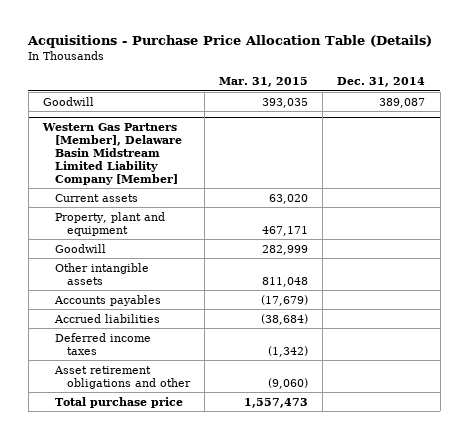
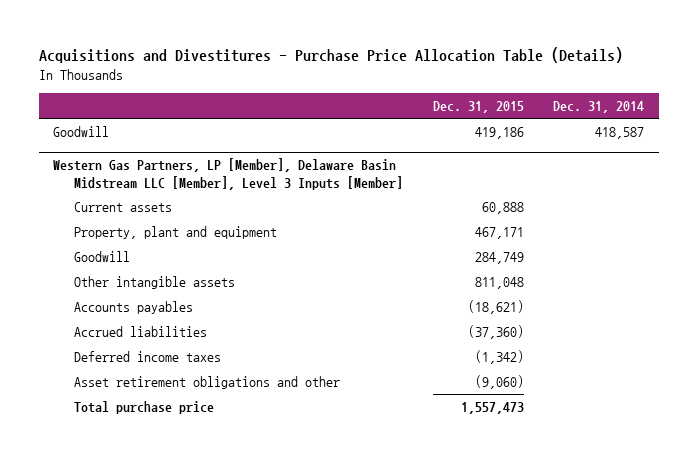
[27,35,433,49] Acquisitions - Purchase Price Allocation Table (Details) -> [38,47,623,64] Acquisitions and Divestitures - Purchase Price Allocation Table (Details)
[219,77,309,88] Mar. 31, 2015 -> none
none -> [432,101,524,114] Dec. 31, 2015
[41,123,182,185] Western Gas Partners [Member], Delaware Basin Midstream Limited Liability Company [Member] -> none
[54,193,138,202] Current assets -> none
[54,211,165,236] Property, plant and equipment -> none
[54,243,106,253] Goodwill -> none
[54,262,149,285] Other intangible assets -> none
[53,294,161,306] Accounts payables -> none
[53,313,160,323] Accrued liabilities -> none
[54,332,151,355] Deferred income taxes -> none
[53,365,191,389] Asset retirement obligations and other -> none
[54,396,183,408] Total purchase price -> none
[379,97,426,108] 389,087 -> [595,126,645,139] 418,587
none -> [53,158,404,190] Western Gas Partners, LP [Member], Delaware Basin Midstream LLC [Member], Level 3 Inputs [Member]
none -> [74,201,173,212] Current assets
none -> [74,225,278,239] Property, plant and equipment
none -> [74,250,131,262] Goodwill
none -> [74,275,236,289] Other intangible assets
none -> [74,300,194,314] Accounts payables
none -> [74,325,208,337] Accrued liabilities
none -> [74,350,222,362] Deferred income taxes
none -> [74,375,341,389] Asset retirement obligations and other
none -> [74,400,215,414] Total purchase price

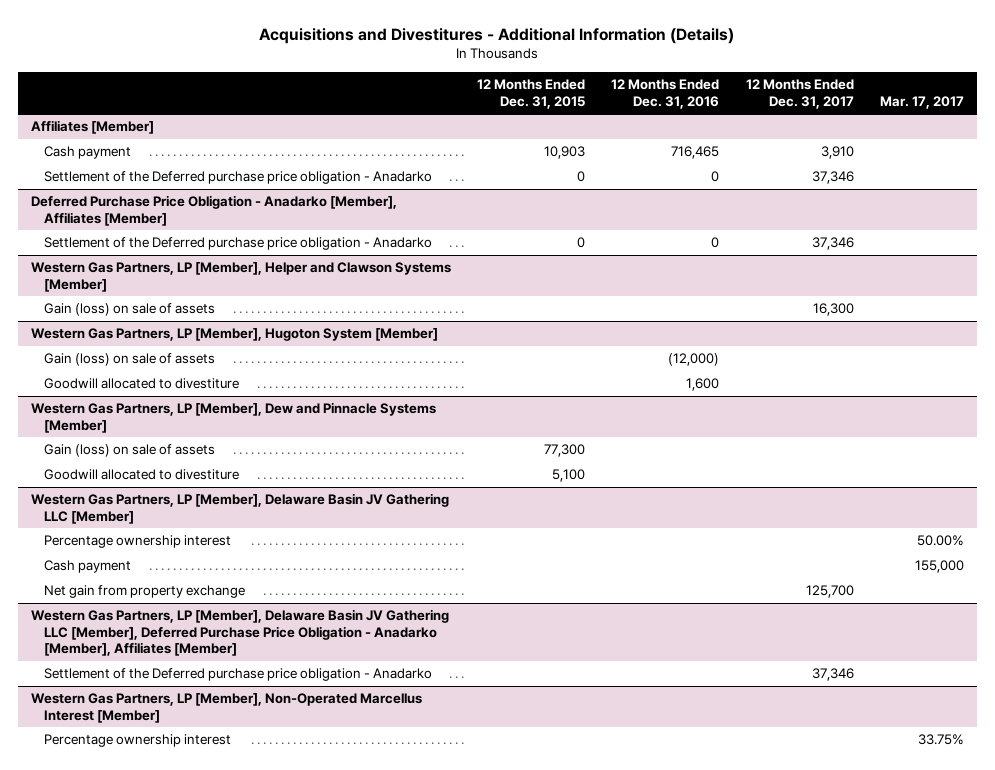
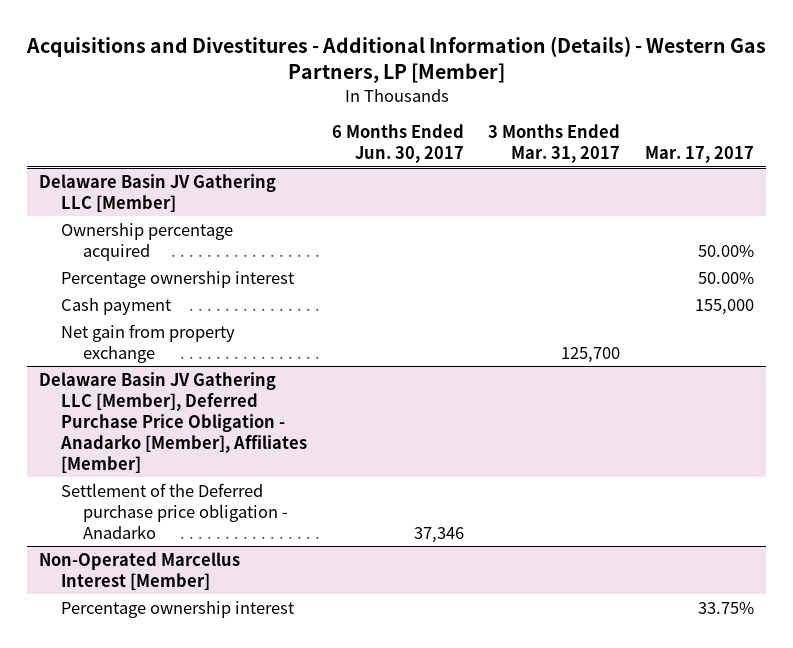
[259,27,735,44] Acquisitions and Divestitures - Additional Information (Details) -> [25,36,766,84] Acquisitions and Divestitures - Additional Information (Details) - Western Gas Partners, LP [Member]
[477,78,586,109] 12 Months Ended Dec. 31, 2015 -> none
[611,78,720,109] 12 Months Ended Dec. 31, 2016 -> none
[745,78,854,109] 12 Months Ended Dec. 31, 2017 -> none
none -> [331,124,464,164] 6 Months Ended Jun. 30, 2017
none -> [488,124,621,164] 3 Months Ended Mar. 31, 2017
[31,120,155,135] Affiliates [Member] -> none
[44,146,132,160] Cash payment -> none
[44,171,433,185] Settlement of the Deferred purchase price obligation - Anadarko -> none
[31,195,398,226] Deferred Purchase Price Obligation - Anadarko [Member], Affiliates [Member] -> none
[44,237,433,251] Settlement of the Deferred purchase price obligation - Anadarko -> none
[31,262,452,292] Western Gas Partners, LP [Member], Helper and Clawson Systems [Member] -> none
[44,303,216,317] Gain (loss) on sale of assets -> none
[31,328,439,342] Western Gas Partners, LP [Member], Hugoton System [Member] -> none
[44,353,216,367] Gain (loss) on sale of assets -> none
[44,378,240,390] Goodwill allocated to divestiture -> none
[31,402,437,433] Western Gas Partners, LP [Member], Dew and Pinnacle Systems [Member] -> none
[44,444,216,458] Gain (loss) on sale of assets -> none
[44,469,240,481] Goodwill allocated to divestiture -> none
[31,493,450,524] Western Gas Partners, LP [Member], Delaware Basin JV Gathering LLC [Member] -> [39,173,277,212] Delaware Basin JV Gathering LLC [Member]
none -> [61,222,234,261] Ownership percentage acquired
[31,609,450,657] Western Gas Partners, LP [Member], Delaware Basin JV Gathering LLC [Member], Deferred Purchase Price Obligation - Anadarko [Member], Affiliates [Member] -> [39,371,308,473] Delaware Basin JV Gathering LLC [Member], Deferred Purchase Price Obligation - Anadarko [Member], Affiliates [Member]
[31,693,423,723] Western Gas Partners, LP [Member], Non-Operated Marcellus Interest [Member] -> [39,551,241,590] Non-Operated Marcellus Interest [Member]

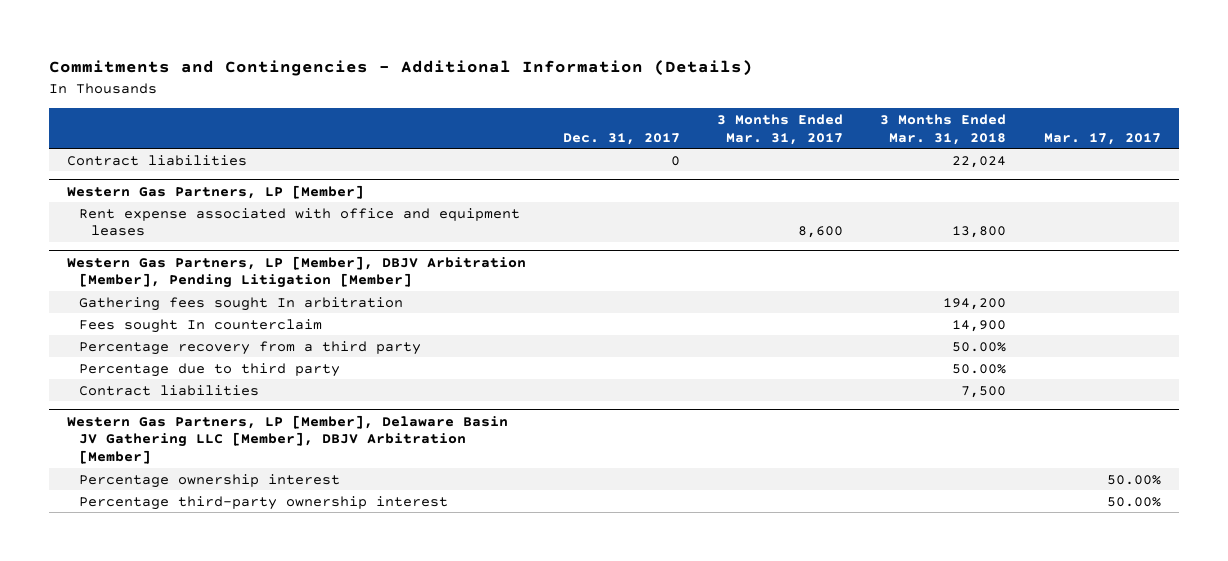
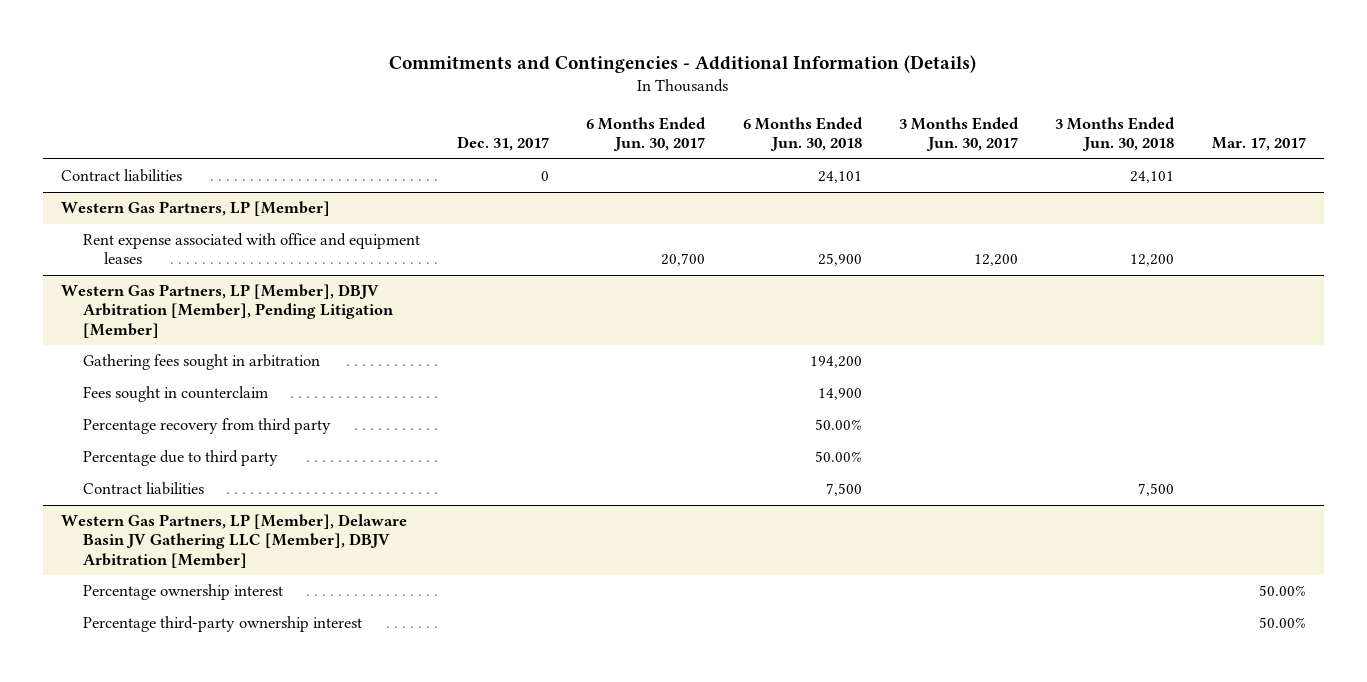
[717,113,844,145] 3 Months Ended Mar. 31, 2017 -> none
[880,113,1007,145] 3 Months Ended Mar. 31, 2018 -> none
none -> [586,117,707,152] 6 Months Ended Jun. 30, 2017
none -> [742,117,863,152] 6 Months Ended Jun. 30, 2018
none -> [898,117,1019,152] 3 Months Ended Jun. 30, 2017
none -> [1055,117,1176,152] 3 Months Ended Jun. 30, 2018
[79,296,404,311] Gathering fees sought In arbitration -> [82,354,320,371] Gathering fees sought in arbitration
[79,318,323,333] Fees sought In counterclaim -> [82,386,268,403] Fees sought in counterclaim
[79,340,422,355] Percentage recovery from a third party -> [82,418,331,435] Percentage recovery from third party

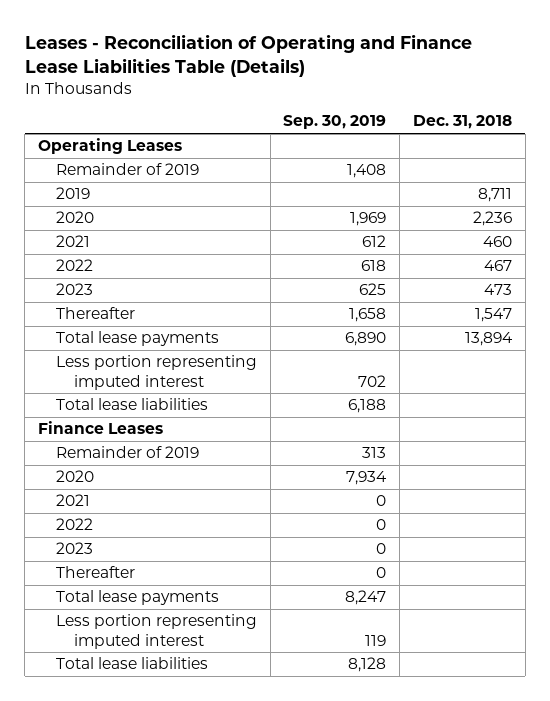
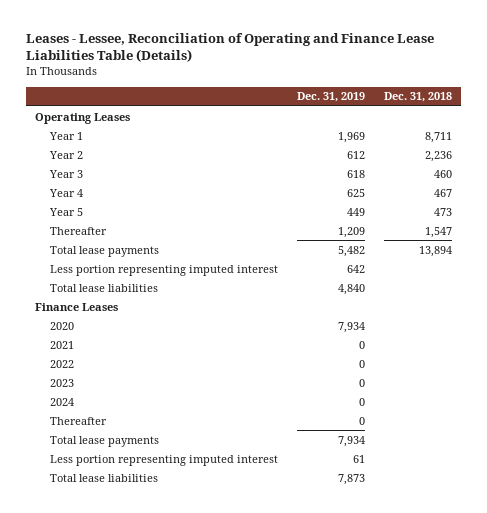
[24,33,472,77] Leases - Reconciliation of Operating and Finance Lease Liabilities Table (Details) -> [25,32,434,63] Leases - Lessee, Reconciliation of Operating and Finance Lease Liabilities Table (Details)
[283,115,387,130] Sep. 30, 2019 -> none
none -> [296,92,365,103] Dec. 31, 2019
[55,163,199,176] Remainder of 2019 -> none
[55,187,90,200] 2019 -> [49,131,84,140] Year 1
[55,211,94,224] 2020 -> [49,150,84,159] Year 2
[55,235,90,248] 2021 -> [49,169,84,178] Year 3
[55,259,93,272] 2022 -> [49,188,84,197] Year 4
[55,283,93,296] 2023 -> [49,207,84,216] Year 5
[55,446,199,459] Remainder of 2019 -> none
none -> [50,397,75,406] 2024

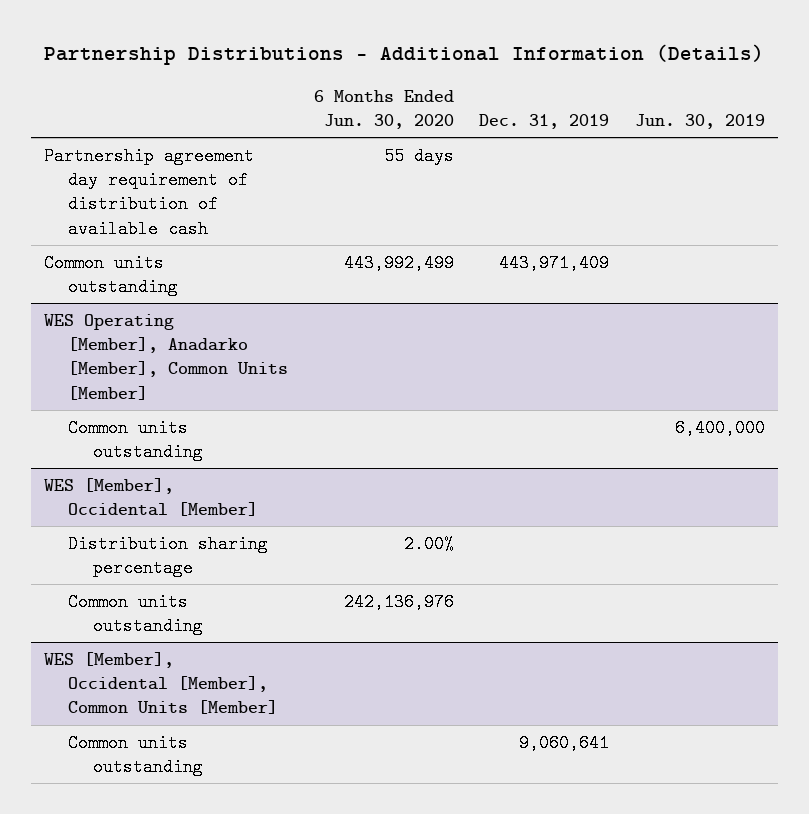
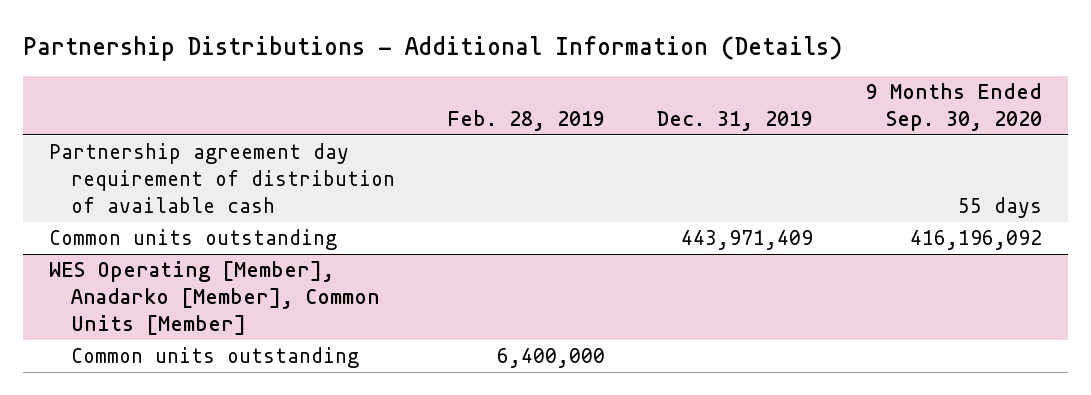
[313,89,454,130] 6 Months Ended Jun. 30, 2020 -> none
[634,114,765,130] Jun. 30, 2019 -> none
none -> [446,110,605,132] Feb. 28, 2019
none -> [865,83,1042,132] 9 Months Ended Sep. 30, 2020
[43,477,259,517] WES [Member], Occidental [Member] -> none
[68,534,269,578] Distribution sharing percentage -> none
[68,592,203,636] Common units outstanding -> none
[43,651,279,715] WES [Member], Occidental [Member], Common Units [Member] -> none
[68,733,203,777] Common units outstanding -> none

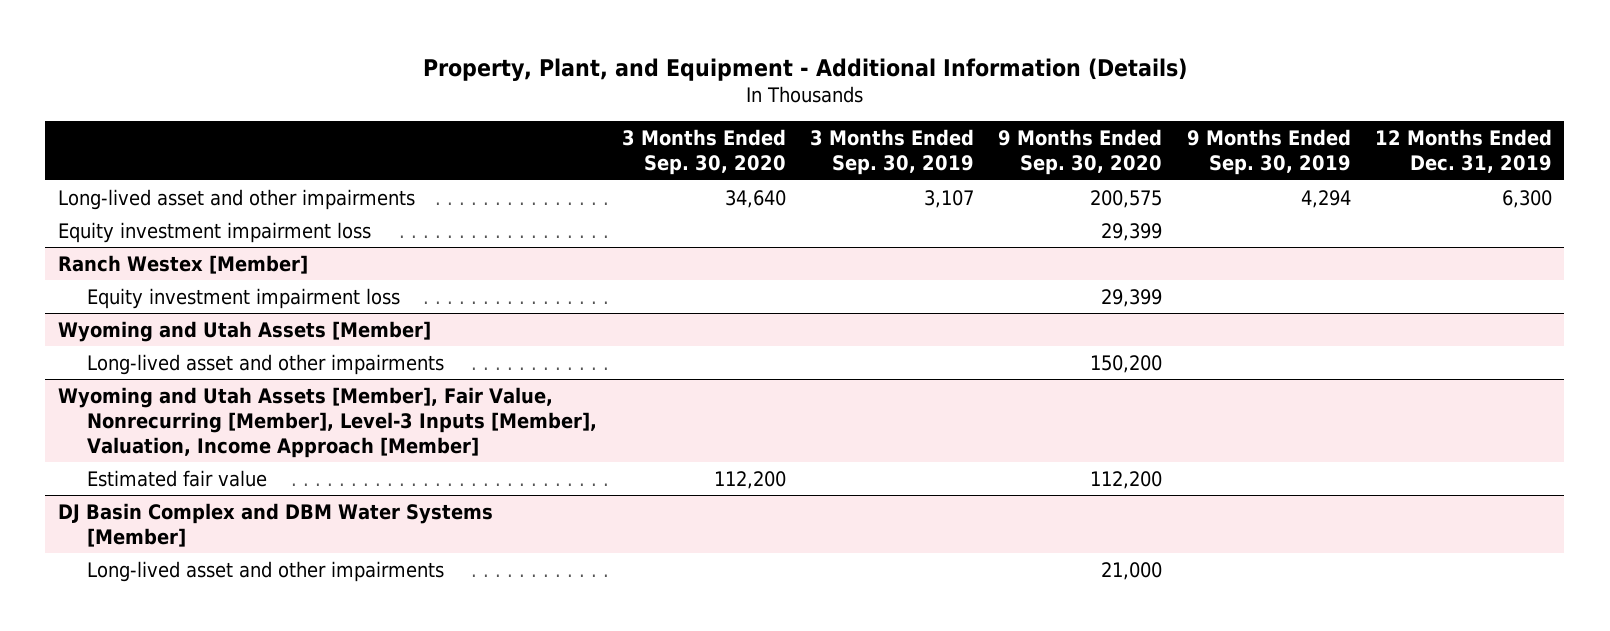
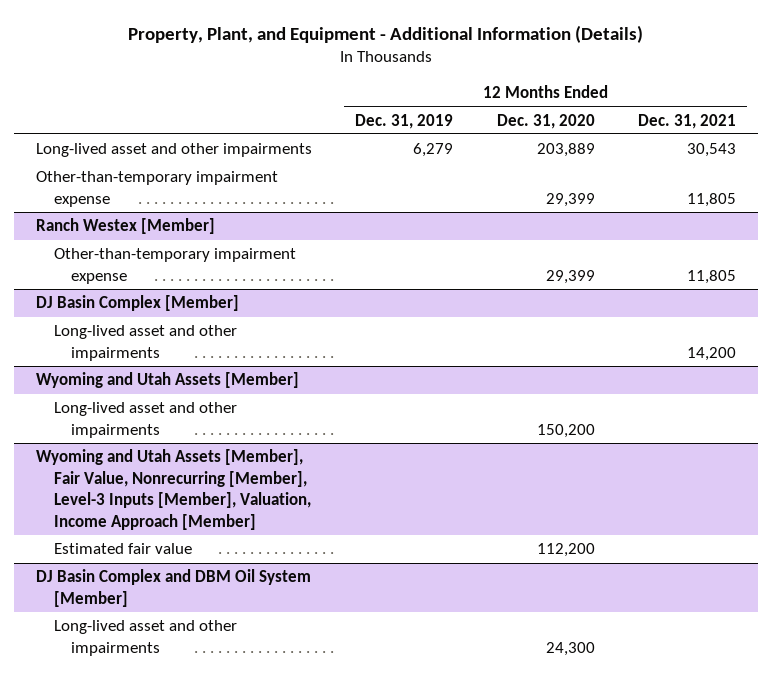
[621,129,786,176] 3 Months Ended Sep. 30, 2020 -> none
[810,129,975,176] 3 Months Ended Sep. 30, 2019 -> none
[998,129,1163,176] 9 Months Ended Sep. 30, 2020 -> none
[1186,129,1351,176] 9 Months Ended Sep. 30, 2019 -> none
none -> [496,113,595,129] Dec. 31, 2020
none -> [638,113,737,129] Dec. 31, 2021
[1502,189,1553,208] 6,300 -> [413,143,454,158] 6,279
[57,221,371,243] Equity investment impairment loss -> [35,171,278,207] Other-than-temporary impairment expense
[87,287,401,309] Equity investment impairment loss -> [53,248,296,284] Other-than-temporary impairment expense
none -> [35,295,239,312] DJ Basin Complex [Member]
none -> [53,325,237,361] Long-lived asset and other impairments
[57,502,493,547] DJ Basin Complex and DBM Water Systems [Member] -> none
[87,560,445,582] Long-lived asset and other impairments -> none
none -> [35,569,311,607] DJ Basin Complex and DBM Oil System [Member]
none -> [53,620,237,656] Long-lived asset and other impairments

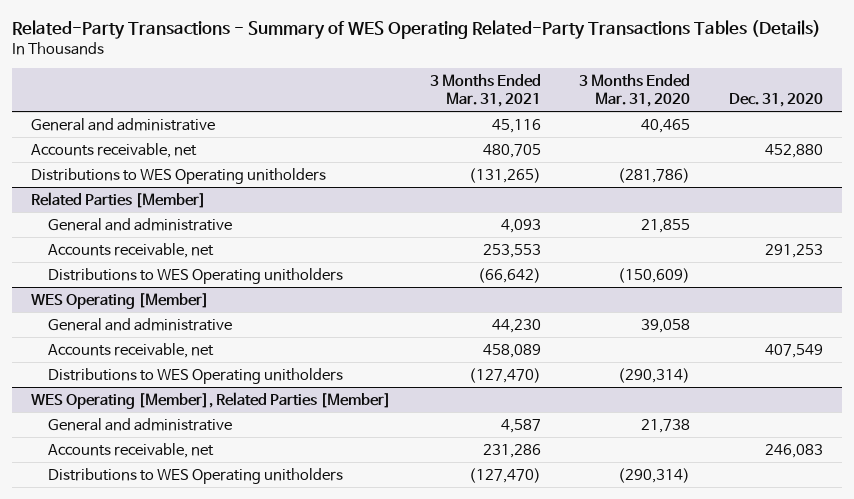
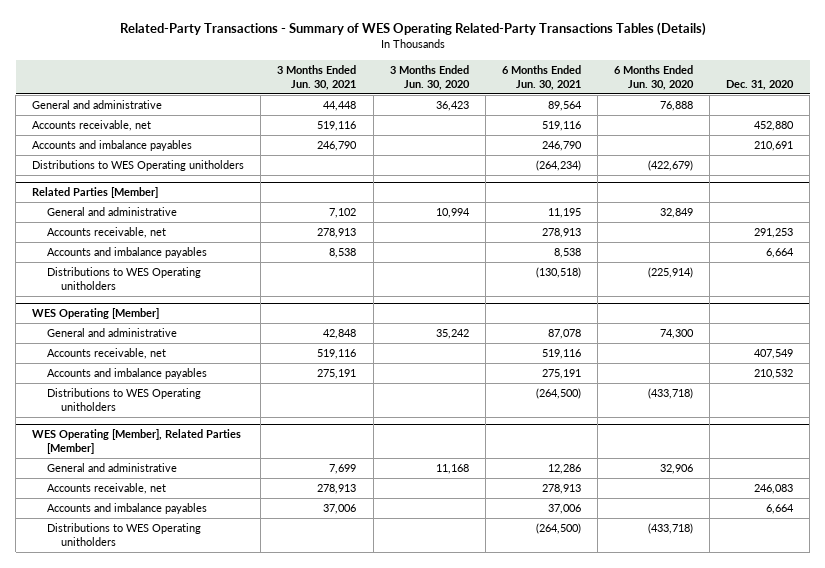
[429,73,541,108] 3 Months Ended Mar. 31, 2021 -> none
[579,73,691,108] 3 Months Ended Mar. 31, 2020 -> none
none -> [277,64,357,90] 3 Months Ended Jun. 30, 2021
none -> [389,64,470,90] 3 Months Ended Jun. 30, 2020
none -> [501,64,581,90] 6 Months Ended Jun. 30, 2021
none -> [613,64,694,90] 6 Months Ended Jun. 30, 2020
none -> [32,140,193,152] Accounts and imbalance payables
none -> [46,247,207,259] Accounts and imbalance payables
none -> [46,368,207,380] Accounts and imbalance payables
none -> [46,503,207,515] Accounts and imbalance payables

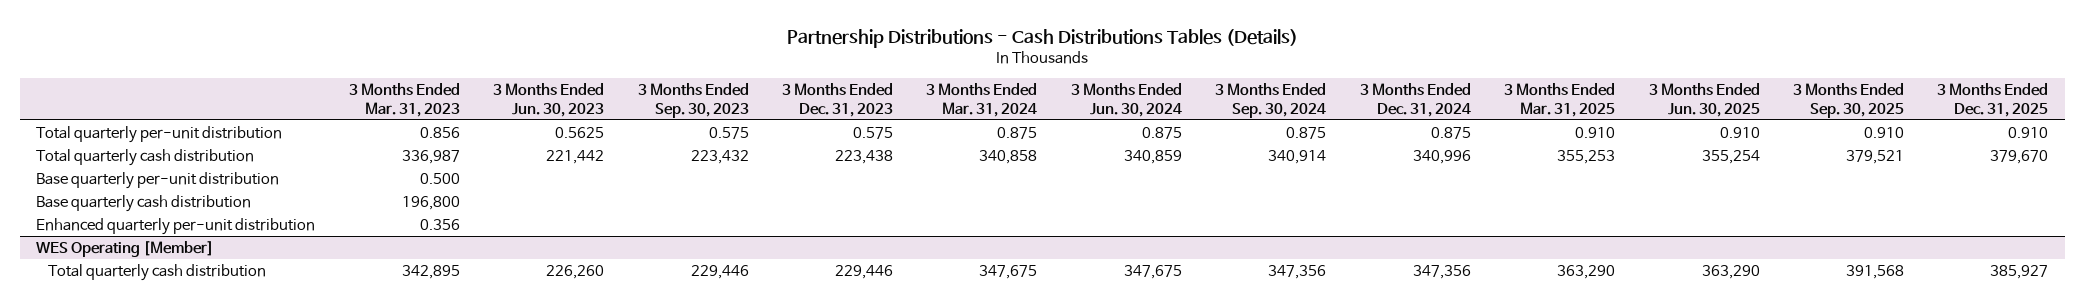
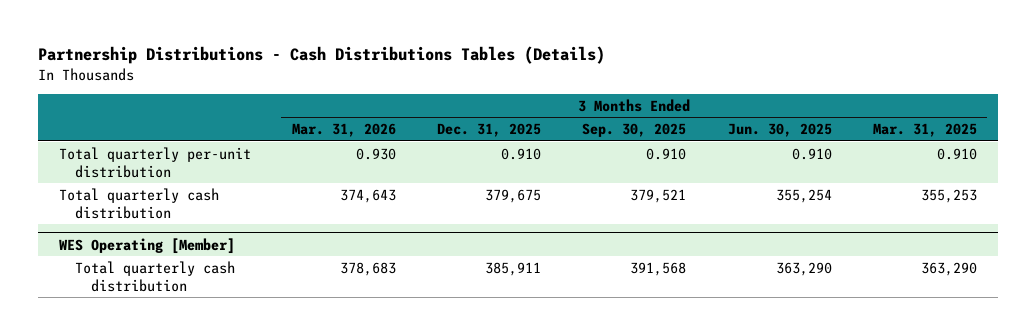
[348,82,460,117] 3 Months Ended Mar. 31, 2023 -> none
[493,82,605,117] 3 Months Ended Jun. 30, 2023 -> none
[637,82,749,118] 3 Months Ended Sep. 30, 2023 -> none
[781,82,893,117] 3 Months Ended Dec. 31, 2023 -> none
[926,82,1038,117] 3 Months Ended Mar. 31, 2024 -> none
[1070,82,1182,117] 3 Months Ended Jun. 30, 2024 -> none
[1215,82,1327,118] 3 Months Ended Sep. 30, 2024 -> none
[1359,82,1471,117] 3 Months Ended Dec. 31, 2024 -> none
none -> [291,123,396,138] Mar. 31, 2026
[36,171,280,189] Base quarterly per-unit distribution -> none
[36,194,252,212] Base quarterly cash distribution -> none
[36,217,316,235] Enhanced quarterly per-unit distribution -> none
[1990,149,2049,164] 379,670 -> [485,188,542,203] 379,675
[1990,264,2049,279] 385,927 -> [485,261,542,276] 385,911

